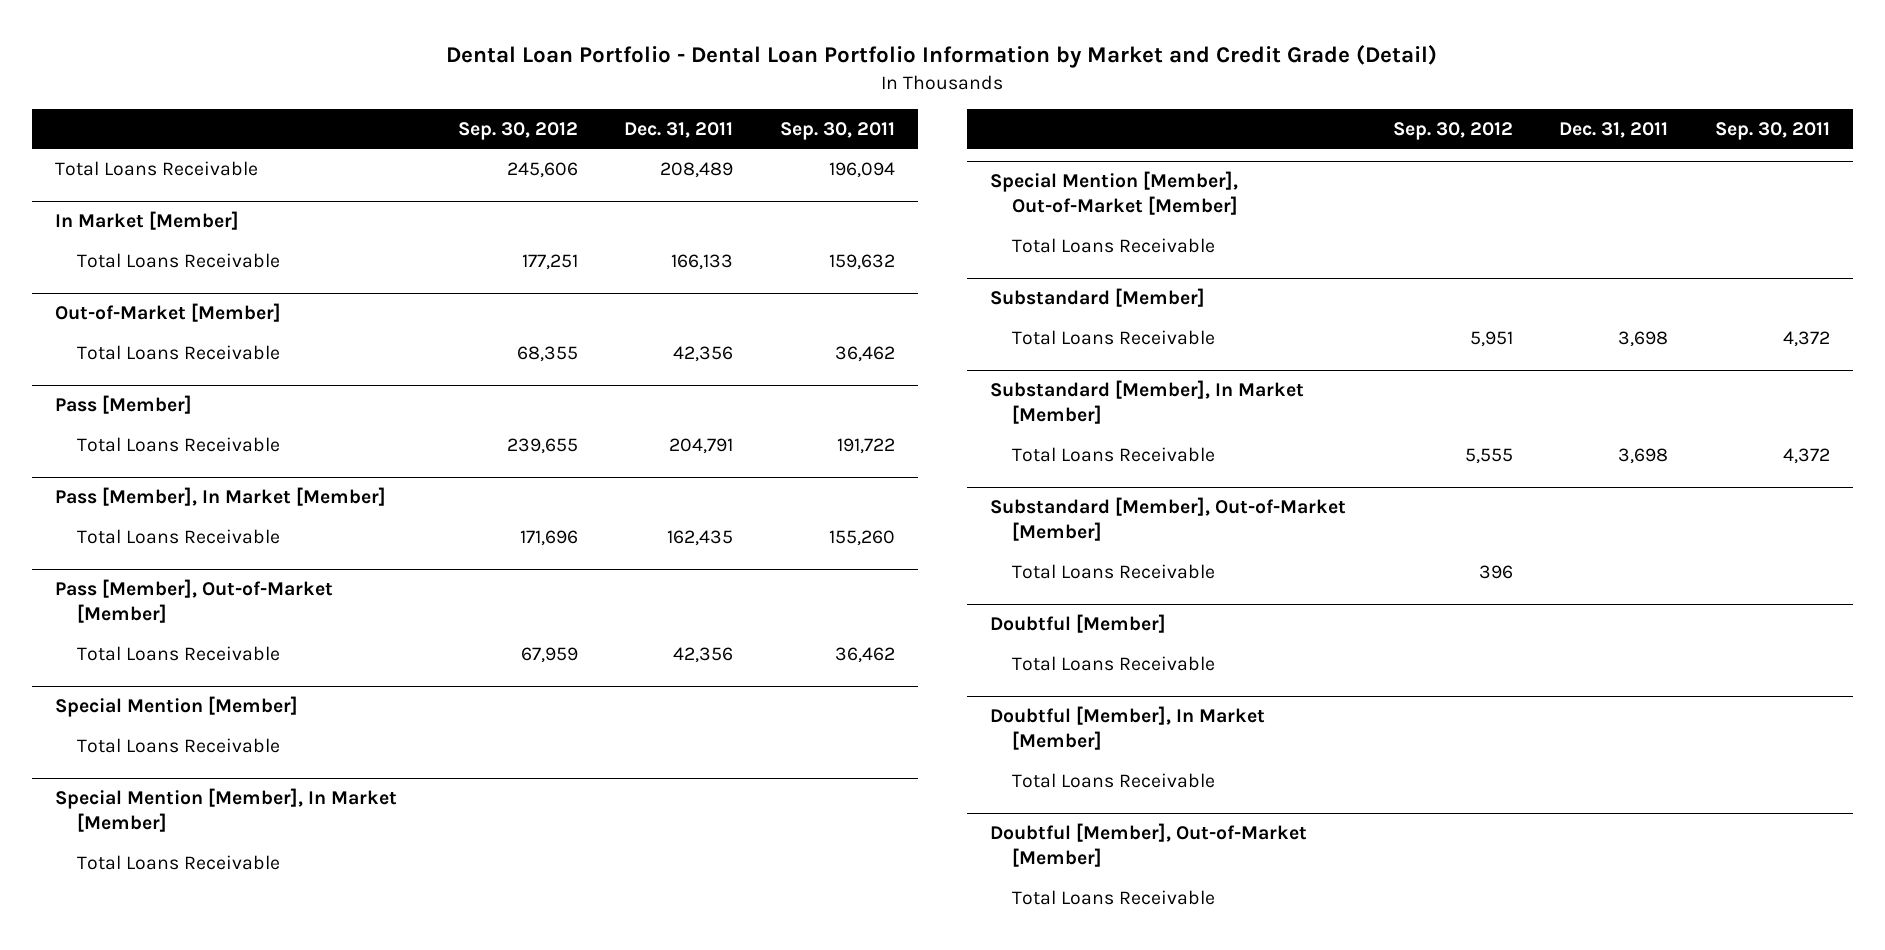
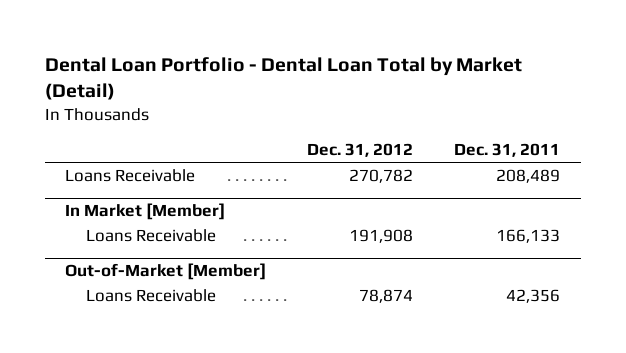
[446,45,1438,69] Dental Loan Portfolio - Dental Loan Portfolio Information by Market and Credit Grade (Detail) -> [44,57,522,101] Dental Loan Portfolio - Dental Loan Total by Market (Detail)
[457,121,578,140] Sep. 30, 2012 -> none
[779,121,895,140] Sep. 30, 2011 -> none
none -> [307,143,414,158] Dec. 31, 2012
[55,160,259,176] Total Loans Receivable -> [65,168,196,182] Loans Receivable
[77,252,281,268] Total Loans Receivable -> [86,228,217,242] Loans Receivable
[55,395,193,415] Pass [Member] -> none
[77,436,281,452] Total Loans Receivable -> none
[55,487,387,507] Pass [Member], In Market [Member] -> none
[77,528,281,544] Total Loans Receivable -> none
[55,579,334,624] Pass [Member], Out-of-Market [Member] -> none
[77,645,281,661] Total Loans Receivable -> none
[55,696,299,718] Special Mention [Member] -> none
[77,737,281,753] Total Loans Receivable -> none
[55,788,398,833] Special Mention [Member], In Market [Member] -> none
[77,854,281,870] Total Loans Receivable -> none
[990,171,1239,216] Special Mention [Member], Out-of-Market [Member] -> none
[1012,237,1216,253] Total Loans Receivable -> none
[990,288,1206,308] Substandard [Member] -> none
[1012,329,1216,345] Total Loans Receivable -> none
[990,380,1305,425] Substandard [Member], In Market [Member] -> none
[1012,446,1216,462] Total Loans Receivable -> none
[990,497,1347,542] Substandard [Member], Out-of-Market [Member] -> none
[1012,563,1216,579] Total Loans Receivable -> none
[990,614,1167,634] Doubtful [Member] -> none
[1012,655,1216,671] Total Loans Receivable -> none
[990,706,1266,751] Doubtful [Member], In Market [Member] -> none
[1012,772,1216,788] Total Loans Receivable -> none
[990,823,1308,868] Doubtful [Member], Out-of-Market [Member] -> none
[1012,889,1216,905] Total Loans Receivable -> none
[77,344,281,360] Total Loans Receivable -> [86,288,217,302] Loans Receivable

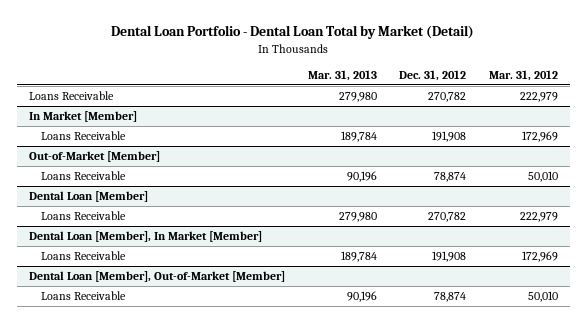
[454,143,561,158] Dec. 31, 2011 -> none
none -> [307,69,377,81] Mar. 31, 2013
none -> [489,69,559,81] Mar. 31, 2012
none -> [28,190,148,202] Dental Loan [Member]
none -> [40,210,126,220] Loans Receivable
none -> [28,230,262,242] Dental Loan [Member], In Market [Member]
none -> [40,250,126,260] Loans Receivable
none -> [28,270,285,282] Dental Loan [Member], Out-of-Market [Member]
none -> [40,290,126,300] Loans Receivable

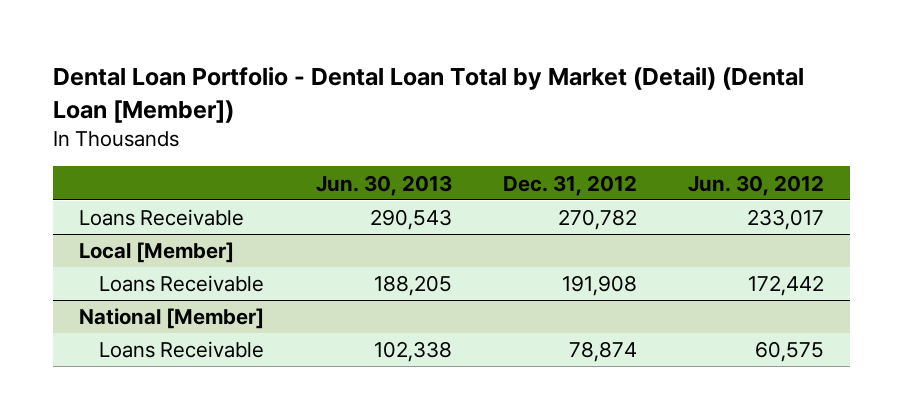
[111,25,475,40] Dental Loan Portfolio - Dental Loan Total by Market (Detail) -> [53,67,805,123] Dental Loan Portfolio - Dental Loan Total by Market (Detail) (Dental Loan [Member])
[307,69,377,81] Mar. 31, 2013 -> none
[489,69,559,81] Mar. 31, 2012 -> none
none -> [315,174,452,196] Jun. 30, 2013
none -> [688,174,825,196] Jun. 30, 2012
[28,110,137,122] In Market [Member] -> none
[40,130,126,140] Loans Receivable -> none
[28,150,160,162] Out-of-Market [Member] -> none
[40,170,126,180] Loans Receivable -> none
[28,190,148,202] Dental Loan [Member] -> none
[40,210,126,220] Loans Receivable -> none
[28,230,262,242] Dental Loan [Member], In Market [Member] -> none
none -> [78,242,234,264] Local [Member]
[28,270,285,282] Dental Loan [Member], Out-of-Market [Member] -> none
none -> [78,308,264,330] National [Member]

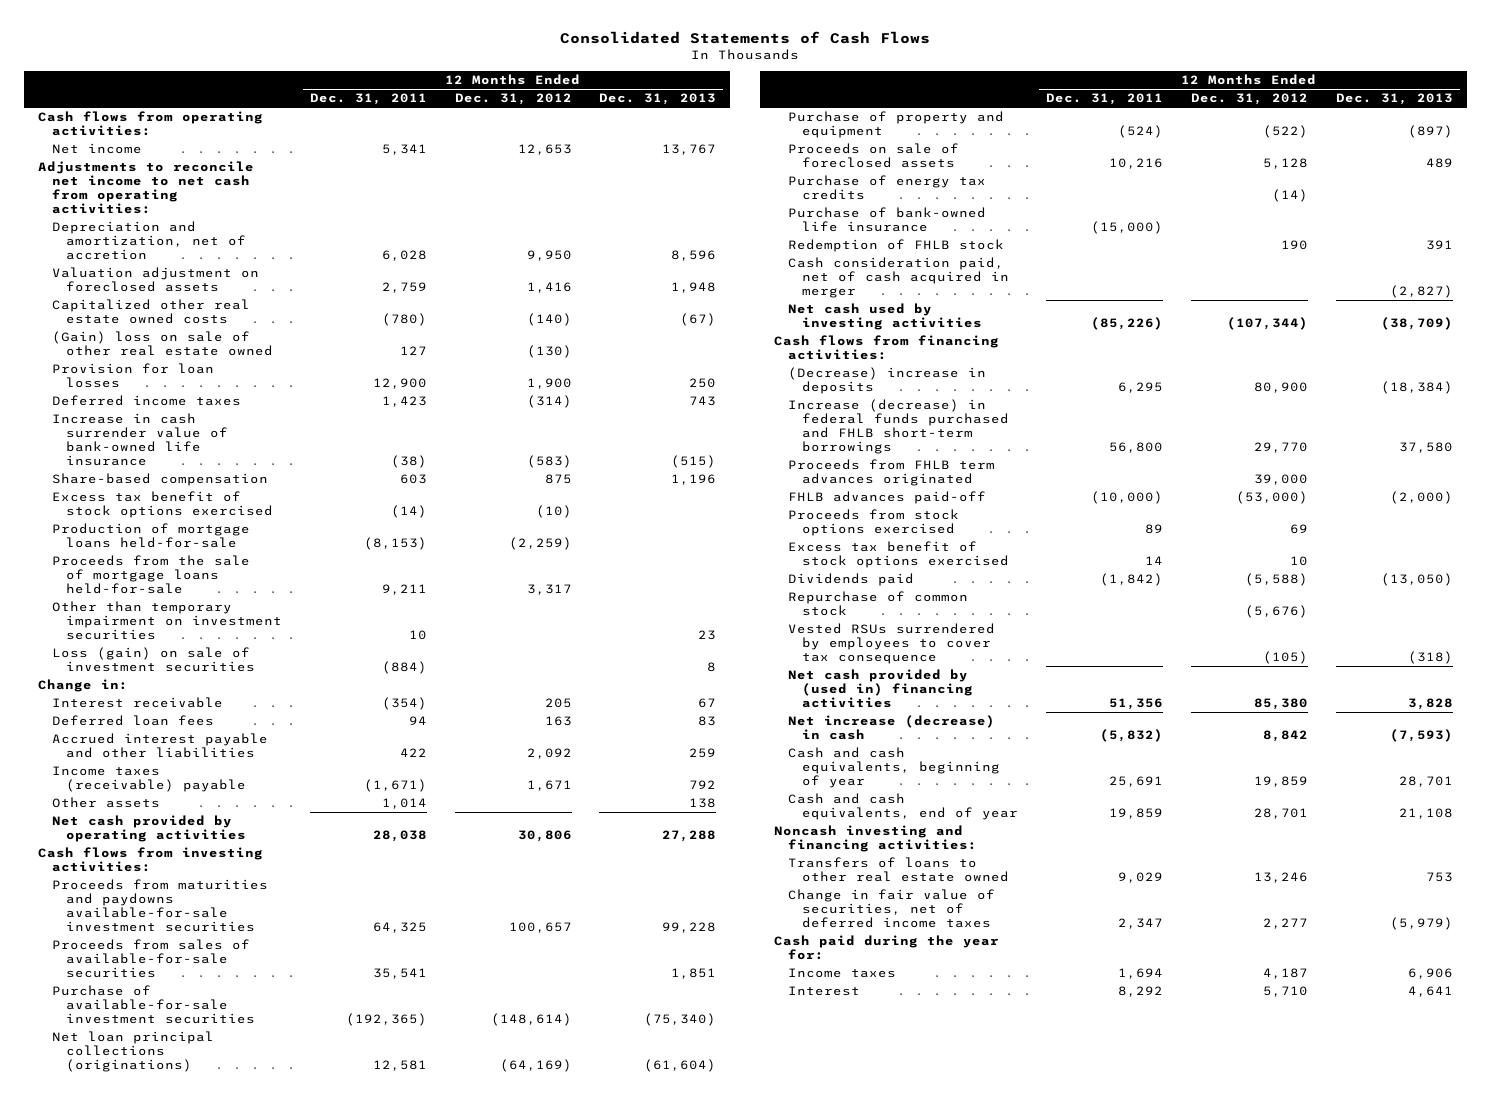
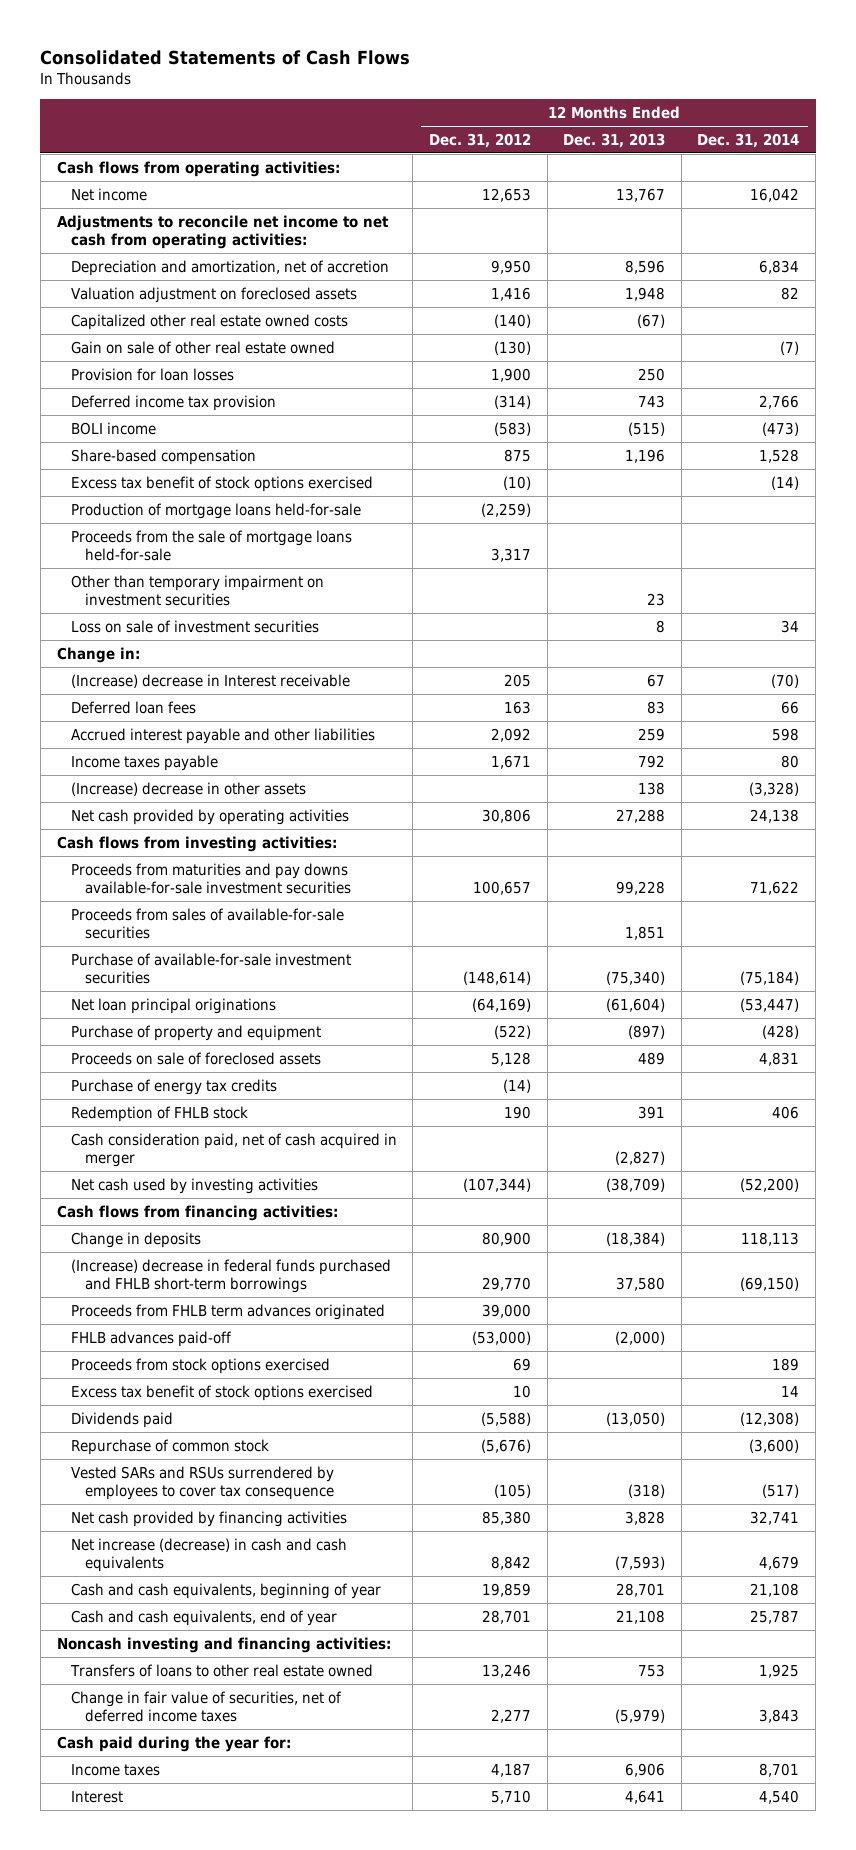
[309,93,427,106] Dec. 31, 2011 -> none
none -> [697,133,800,149] Dec. 31, 2014
[51,331,273,357] (Gain) loss on sale of other real estate owned -> [70,340,335,354] Gain on sale of other real estate owned
[51,395,241,407] Deferred income taxes -> [70,394,276,411] Deferred income tax provision
[51,413,228,467] Increase in cash surrender value of bank-owned life insurance -> [70,421,156,435] BOLI income
[51,647,255,673] Loss (gain) on sale of investment securities -> [70,619,319,633] Loss on sale of investment securities
[51,697,223,709] Interest receivable -> [70,673,350,688] (Increase) decrease in Interest receivable
[51,766,246,793] Income taxes (receivable) payable -> [70,754,218,771] Income taxes payable
[51,797,160,809] Other assets -> [70,781,306,796] (Increase) decrease in other assets
[51,879,268,933] Proceeds from maturities and paydowns available-for-sale investment securities -> [70,862,352,894] Proceeds from maturities and pay downs available-for-sale investment securities
[51,1031,214,1073] Net loan principal collections (originations) -> [70,997,276,1014] Net loan principal originations
[788,207,987,233] Purchase of bank-owned life insurance -> none
[788,367,987,395] (Decrease) increase in deposits -> [70,1231,201,1248] Change in deposits
[788,399,1010,455] Increase (decrease) in federal funds purchased and FHLB short-term borrowings -> [70,1258,391,1293] (Increase) decrease in federal funds purchased and FHLB short-term borrowings
[788,623,996,665] Vested RSUs surrendered by employees to cover tax consequence -> [70,1465,335,1500] Vested SARs and RSUs surrendered by employees to cover tax consequence
[788,669,974,709] Net cash provided by (used in) financing activities -> [70,1510,347,1527] Net cash provided by financing activities
[788,715,996,741] Net increase (decrease) in cash -> [70,1537,347,1572] Net increase (decrease) in cash and cash equivalents

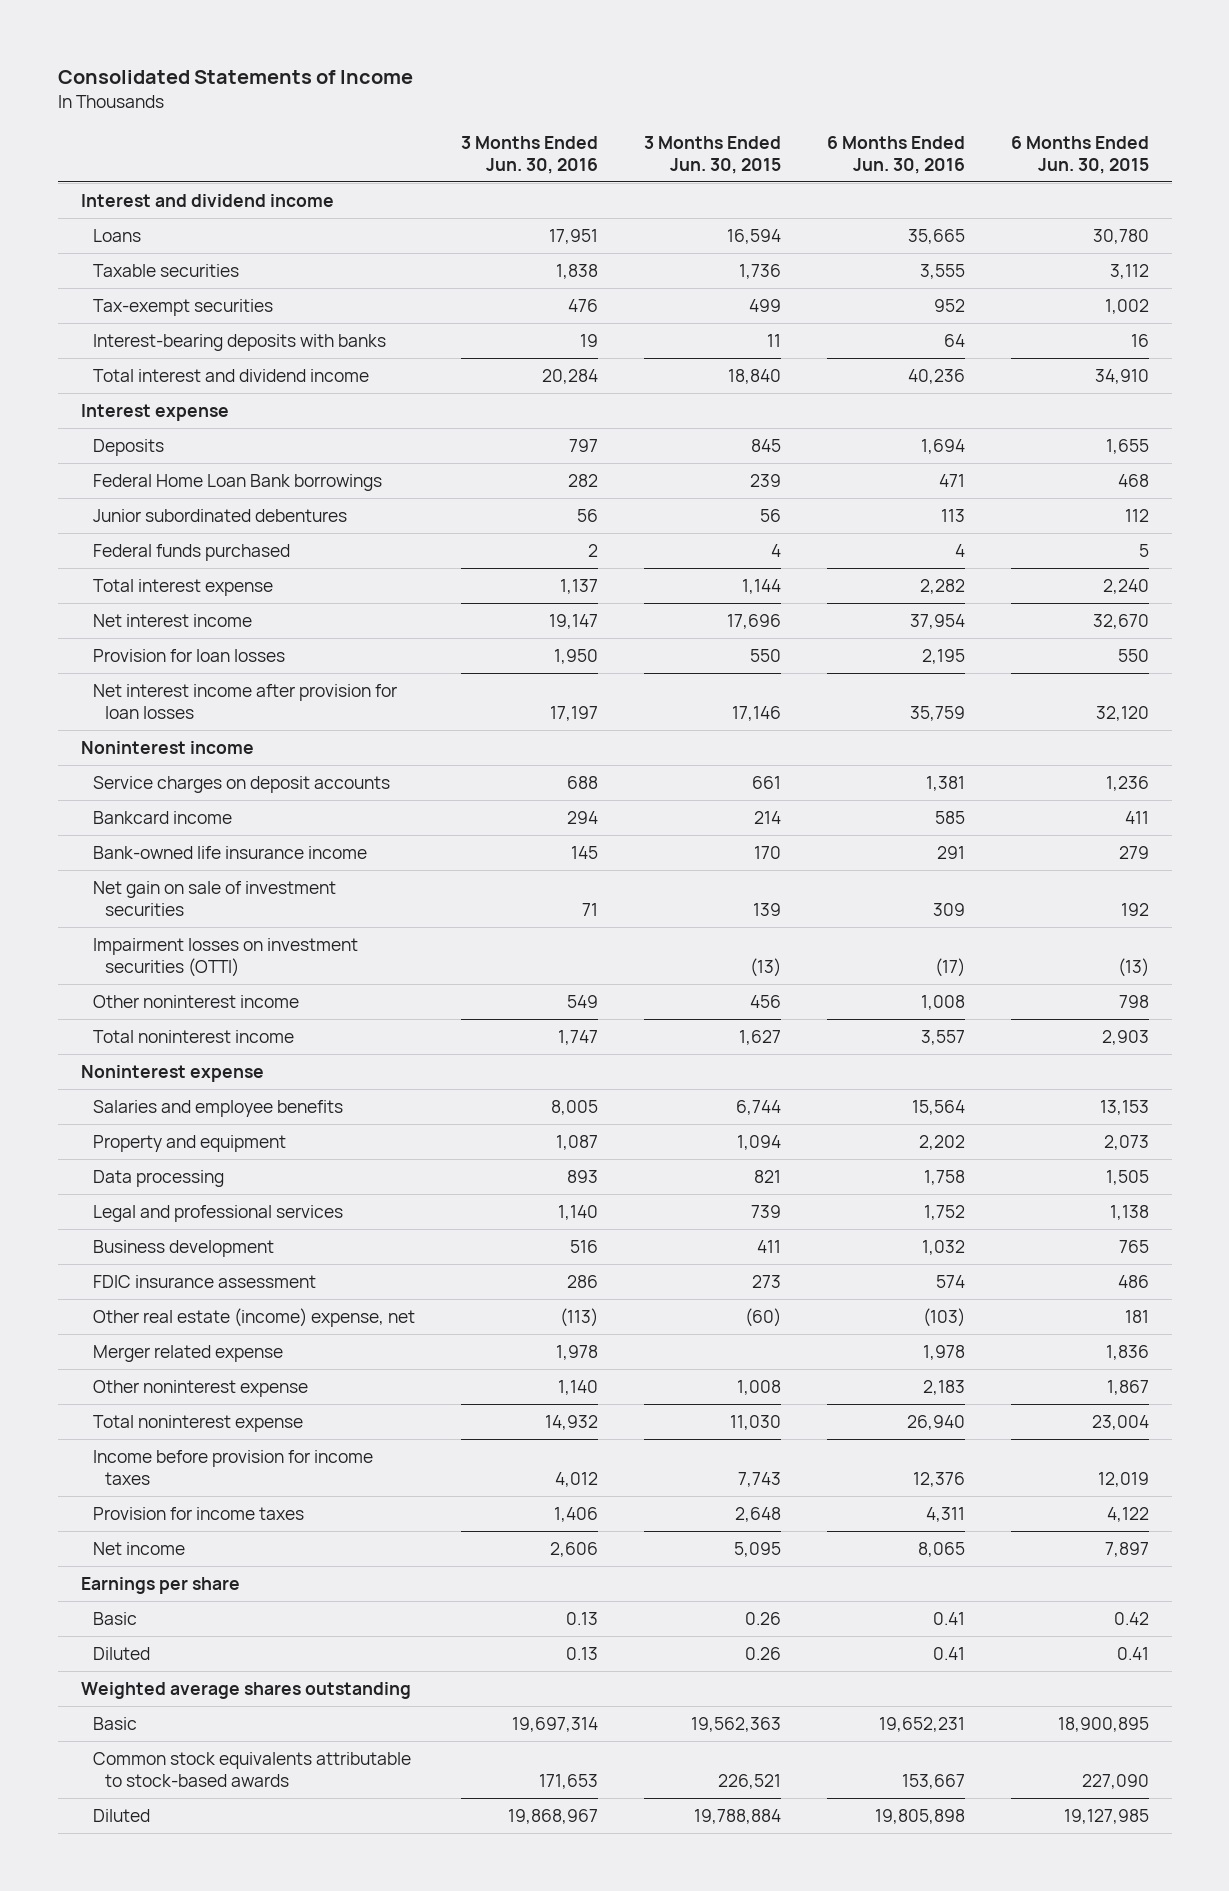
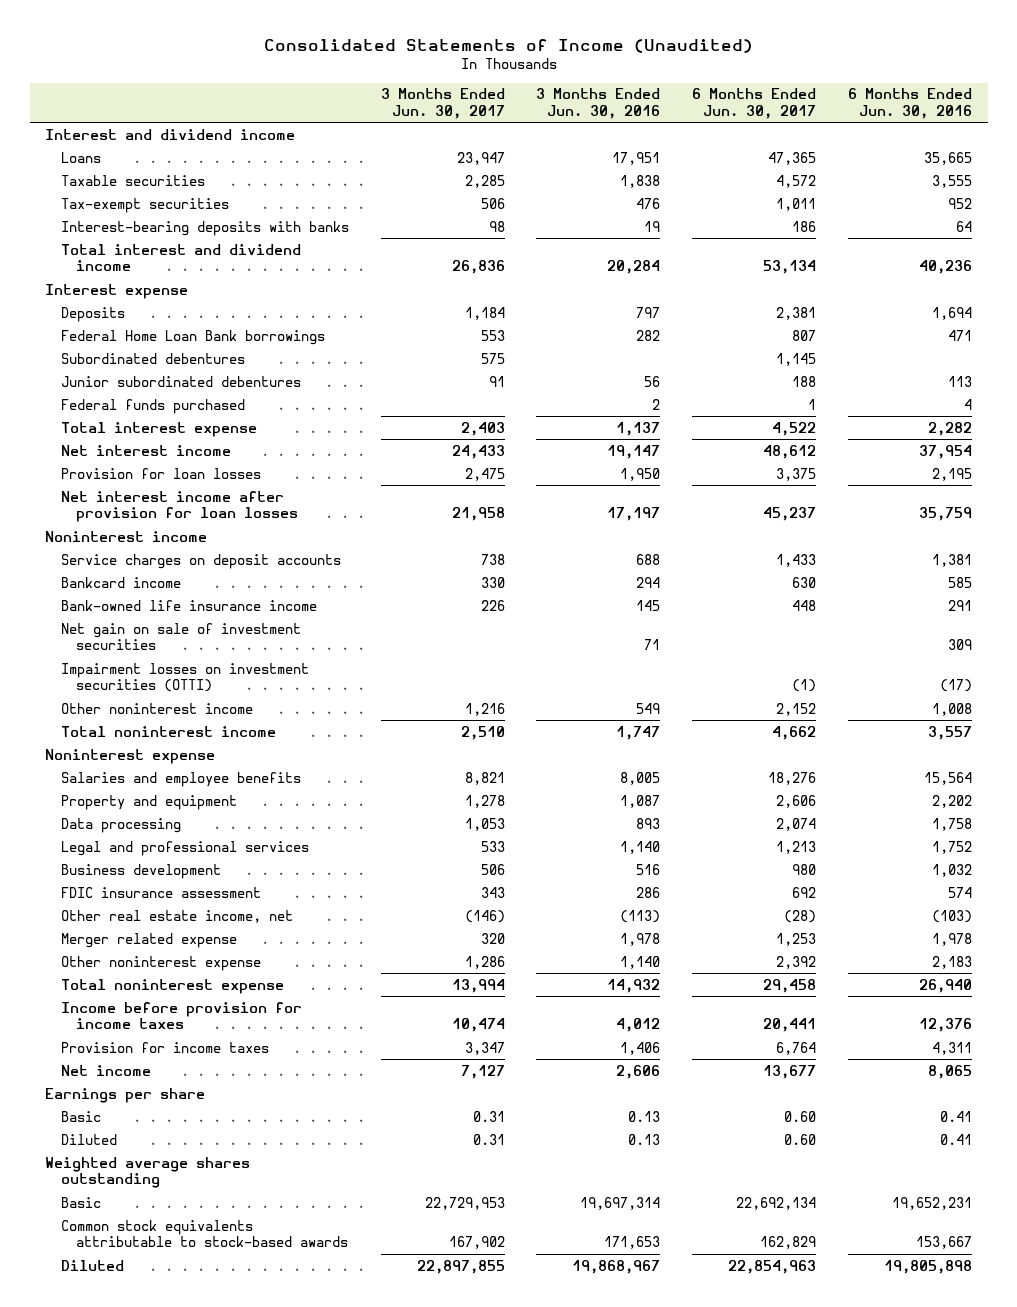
[57,70,413,85] Consolidated Statements of Income -> [263,38,753,53] Consolidated Statements of Income (Unaudited)
[643,135,781,174] 3 Months Ended Jun. 30, 2015 -> none
[1010,135,1149,174] 6 Months Ended Jun. 30, 2015 -> none
none -> [380,88,505,119] 3 Months Ended Jun. 30, 2017
none -> [692,88,817,119] 6 Months Ended Jun. 30, 2017
none -> [60,352,245,364] Subordinated debentures
[92,1307,415,1327] Other real estate (income) expense, net -> [60,909,293,923] Other real estate income, net

